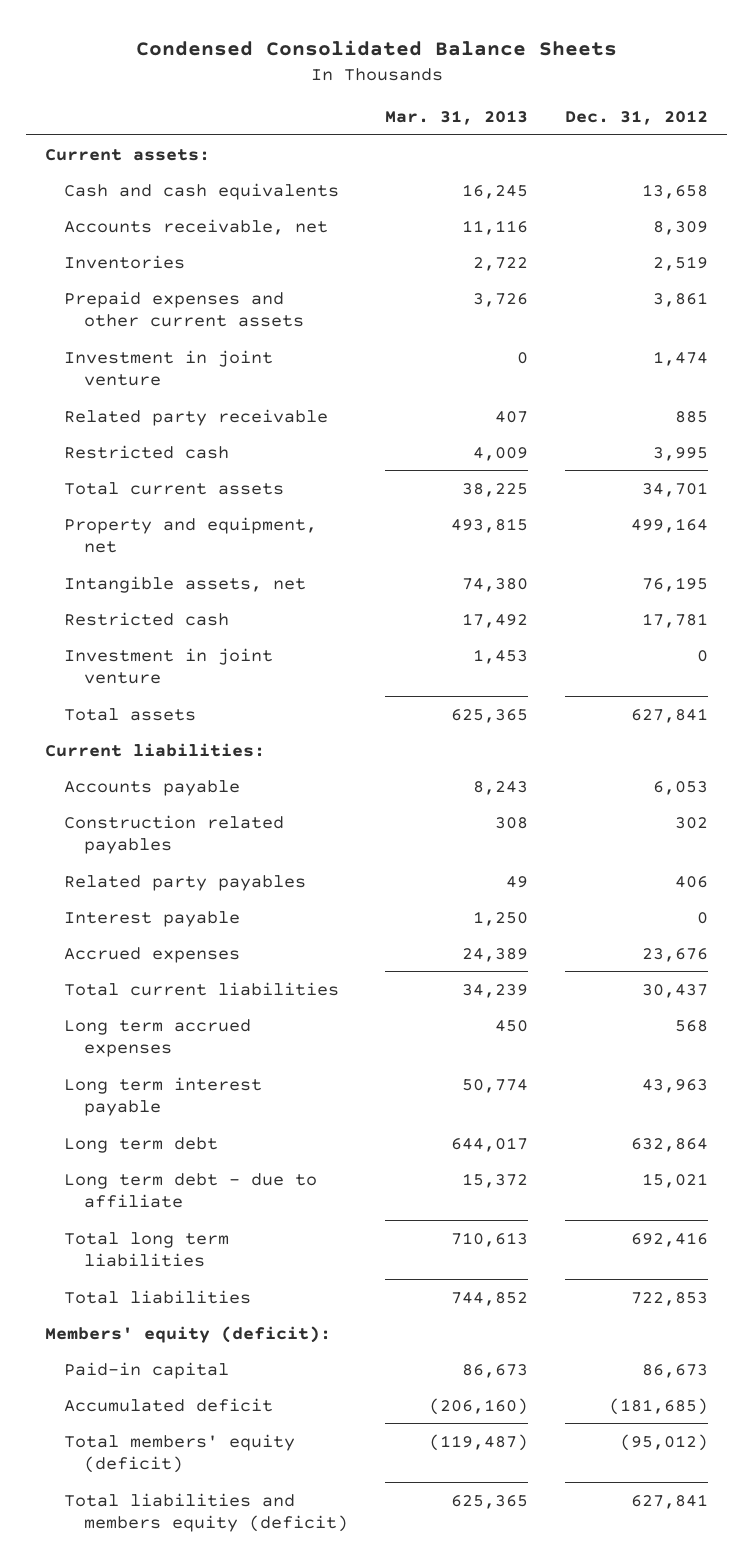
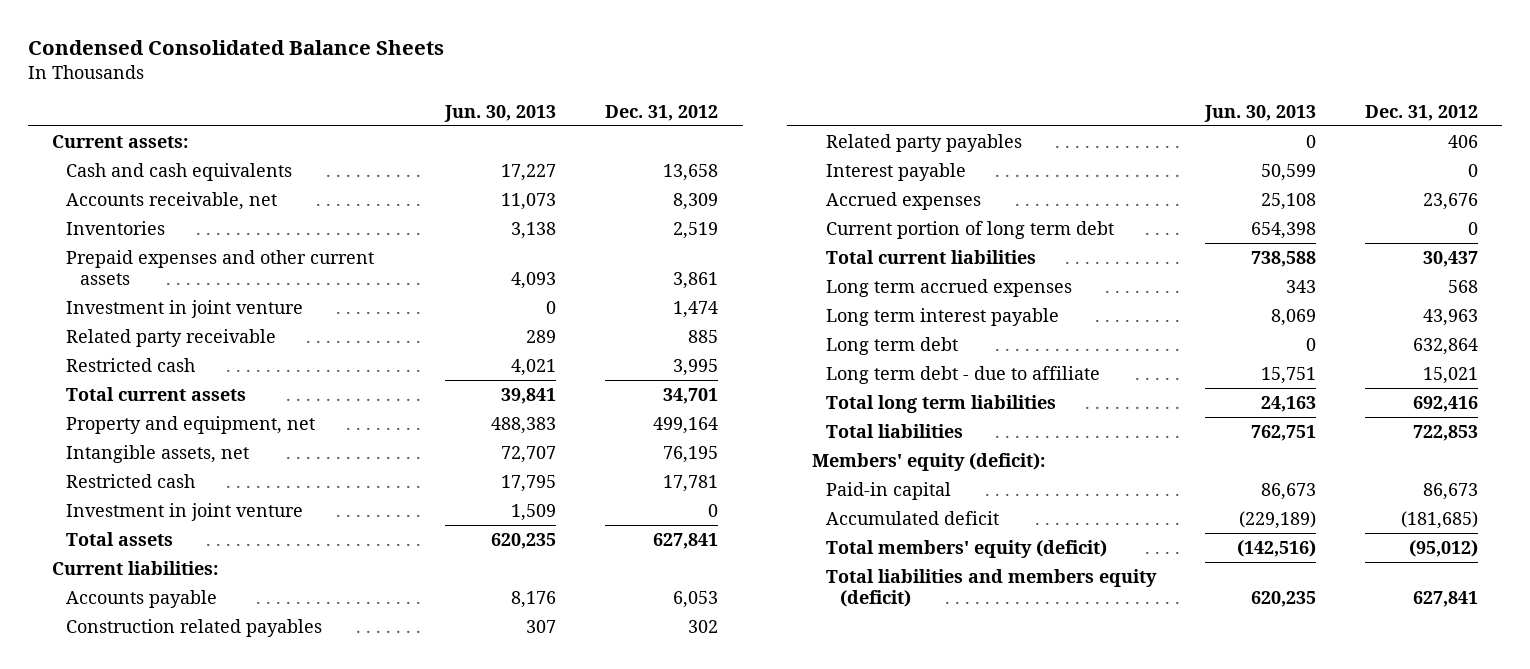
[385,110,529,126] Mar. 31, 2013 -> none
none -> [444,104,557,122] Jun. 30, 2013
none -> [825,220,1114,239] Current portion of long term debt

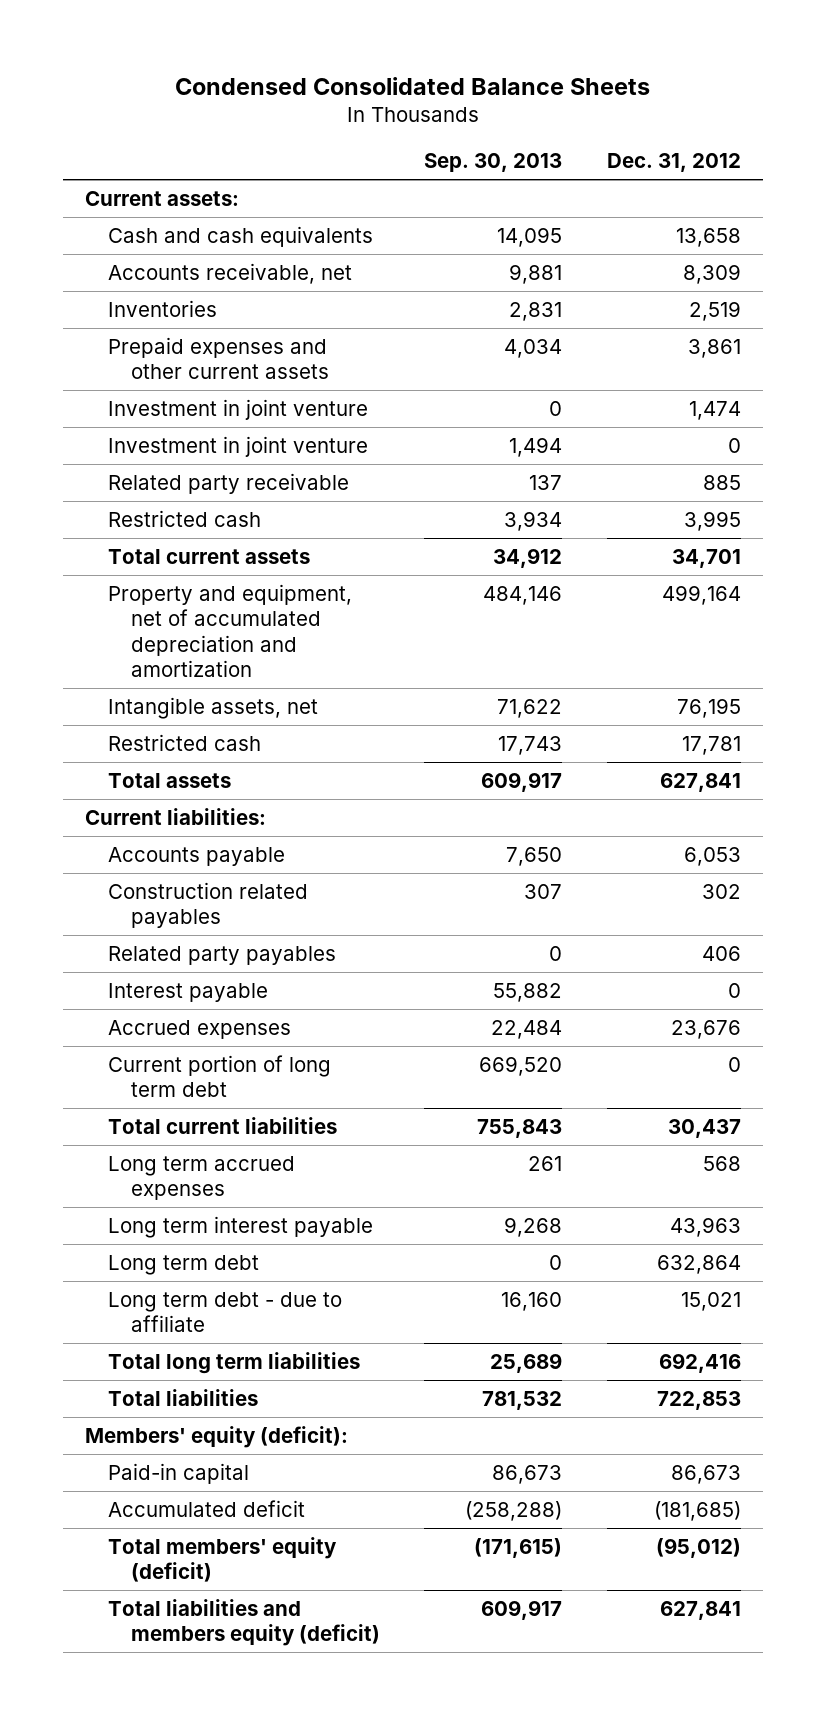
[444,104,557,122] Jun. 30, 2013 -> none
none -> [424,153,563,173] Sep. 30, 2013
[65,502,303,521] Investment in joint venture -> [107,435,368,457] Investment in joint venture
[65,415,315,434] Property and equipment, net -> [107,583,352,677] Property and equipment, net of accumulated depreciation and amortization

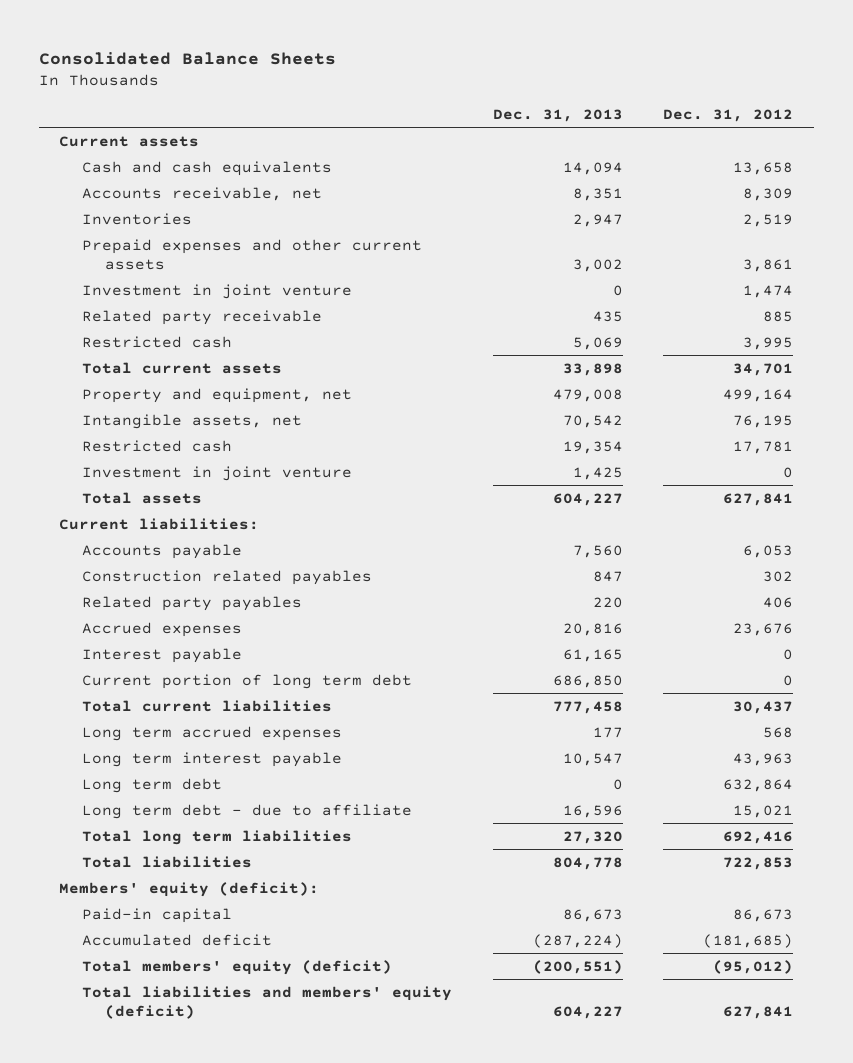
[174,76,650,95] Condensed Consolidated Balance Sheets -> [39,51,337,65] Consolidated Balance Sheets
[424,153,563,173] Sep. 30, 2013 -> none
none -> [492,108,623,122] Dec. 31, 2013
[85,190,240,206] Current assets: -> [59,135,200,147] Current assets
[107,583,352,677] Property and equipment, net of accumulated depreciation and amortization -> [82,387,353,403] Property and equipment, net
[107,435,368,457] Investment in joint venture -> [82,465,353,481] Investment in joint venture
[107,982,268,1002] Interest payable -> [82,647,243,663] Interest payable
[107,1598,380,1647] Total liabilities and members equity (deficit) -> [82,985,453,1019] Total liabilities and members' equity (deficit)

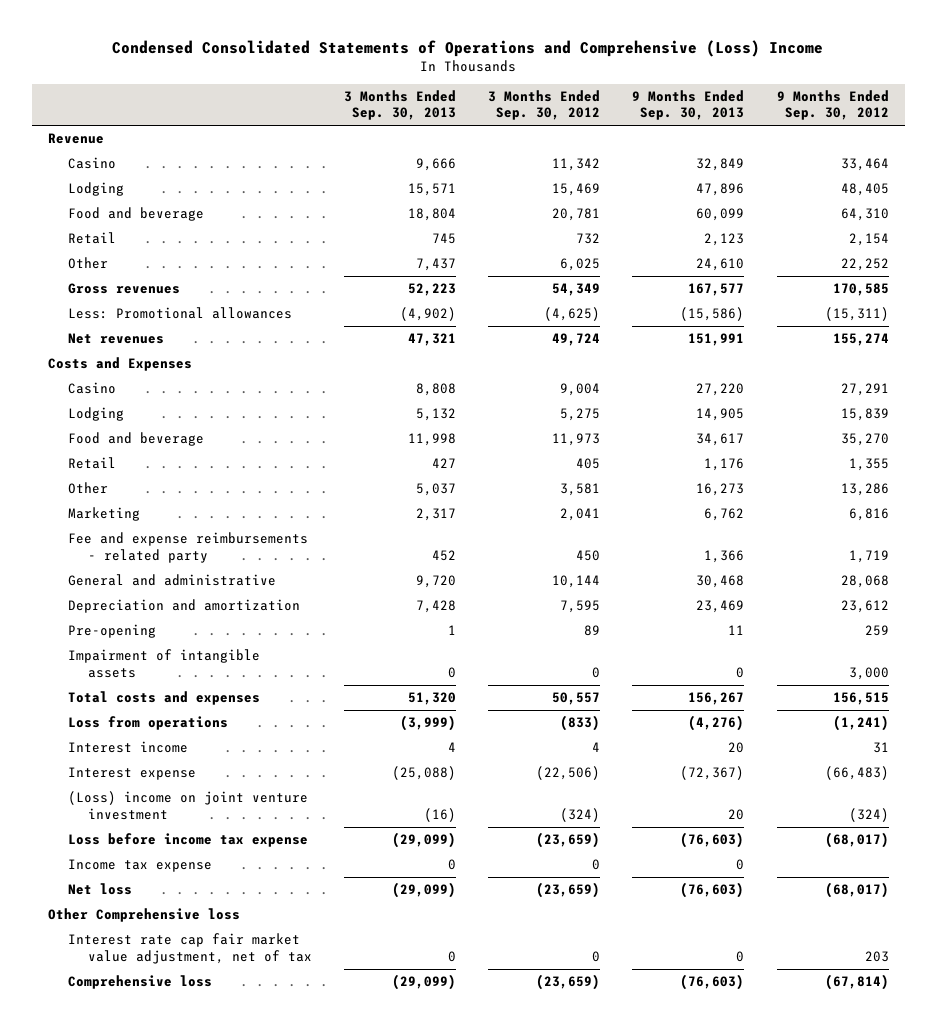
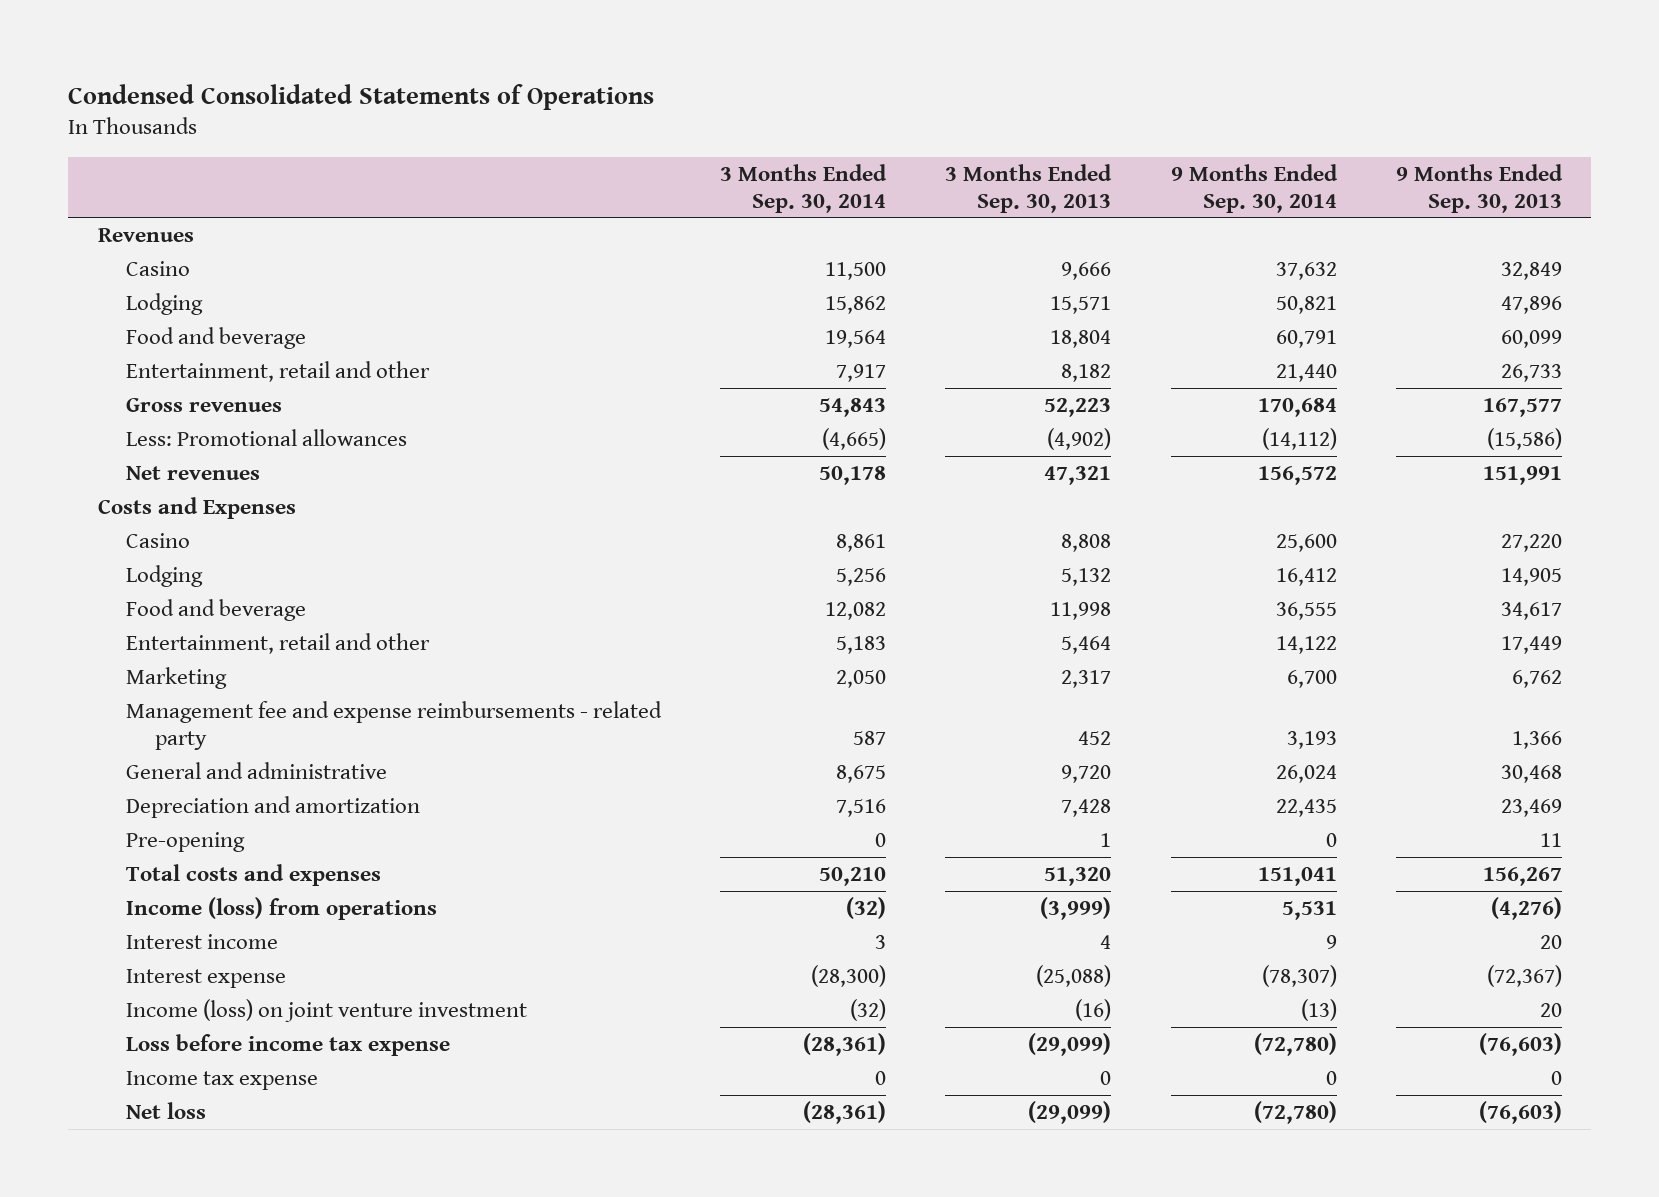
[112,39,824,57] Condensed Consolidated Statements of Operations and Comprehensive (Loss) Income -> [68,83,655,110] Condensed Consolidated Statements of Operations
[488,90,601,121] 3 Months Ended Sep. 30, 2012 -> none
[776,90,889,121] 9 Months Ended Sep. 30, 2012 -> none
none -> [720,164,888,213] 3 Months Ended Sep. 30, 2014
none -> [1170,164,1338,213] 9 Months Ended Sep. 30, 2014
[48,133,105,145] Revenue -> [97,228,194,243] Revenues
[67,232,116,245] Retail -> none
[67,257,108,270] Other -> none
none -> [126,361,431,383] Entertainment, retail and other
[67,457,116,470] Retail -> none
[67,482,108,495] Other -> none
none -> [126,633,431,655] Entertainment, retail and other
[67,532,308,563] Fee and expense reimbursements - related party -> [126,701,663,750] Management fee and expense reimbursements - related party
[67,649,260,678] Impairment of intangible assets -> none
[67,716,228,731] Loss from operations -> [126,897,438,921] Income (loss) from operations
[67,791,308,820] (Loss) income on joint venture investment -> [126,999,528,1023] Income (loss) on joint venture investment
[48,908,241,923] Other Comprehensive loss -> none
[67,933,312,964] Interest rate cap fair market value adjustment, net of tax -> none
[67,975,212,990] Comprehensive loss -> none

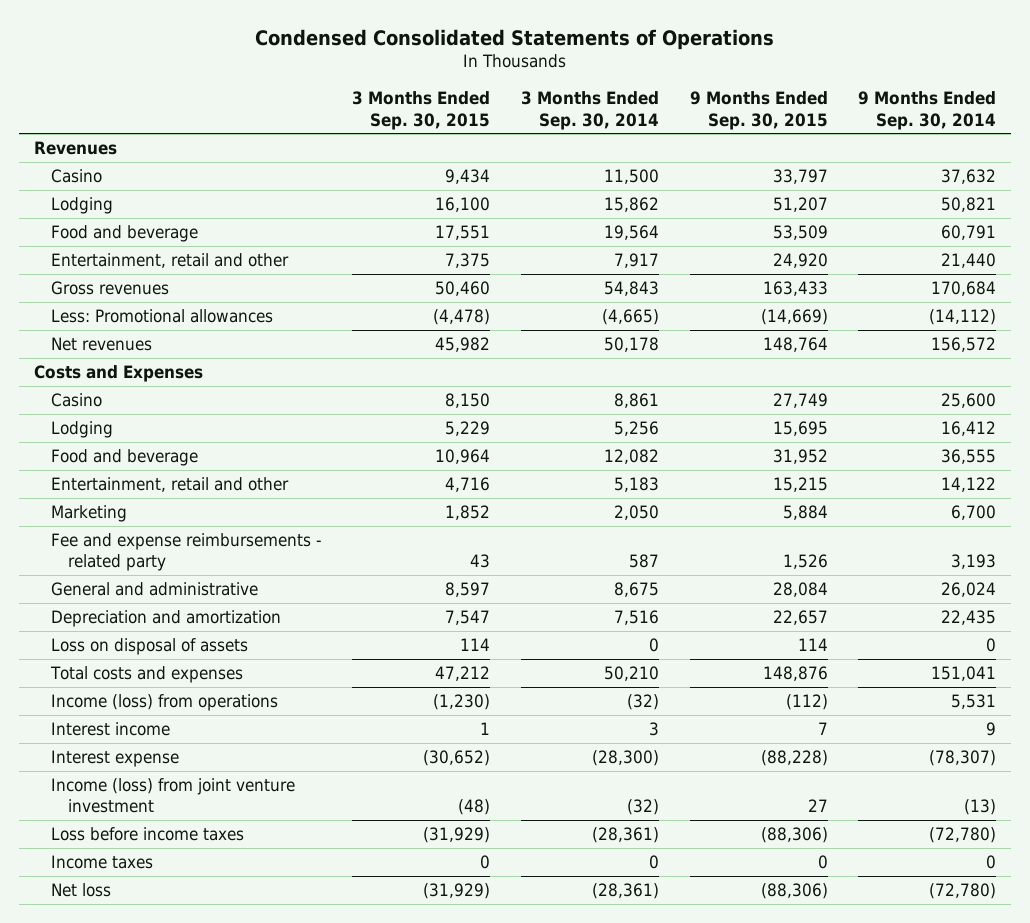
[945,164,1113,213] 3 Months Ended Sep. 30, 2013 -> none
[1395,164,1563,213] 9 Months Ended Sep. 30, 2013 -> none
none -> [352,91,491,130] 3 Months Ended Sep. 30, 2015
none -> [689,91,828,130] 9 Months Ended Sep. 30, 2015
[126,701,663,750] Management fee and expense reimbursements - related party -> [50,532,322,572] Fee and expense reimbursements - related party
[126,832,246,853] Pre-opening -> none
none -> [50,637,248,655] Loss on disposal of assets
[126,999,528,1023] Income (loss) on joint venture investment -> [50,777,295,814] Income (loss) from joint venture investment
[126,1034,451,1057] Loss before income tax expense -> [50,826,244,841] Loss before income taxes
[126,1071,319,1091] Income tax expense -> [50,854,153,869] Income taxes

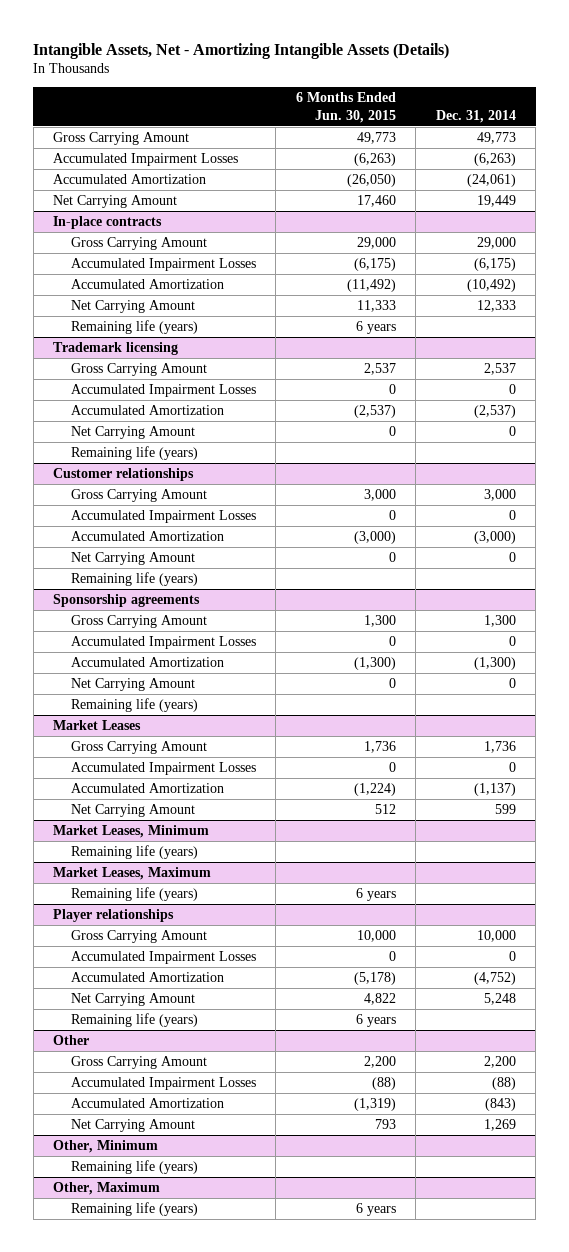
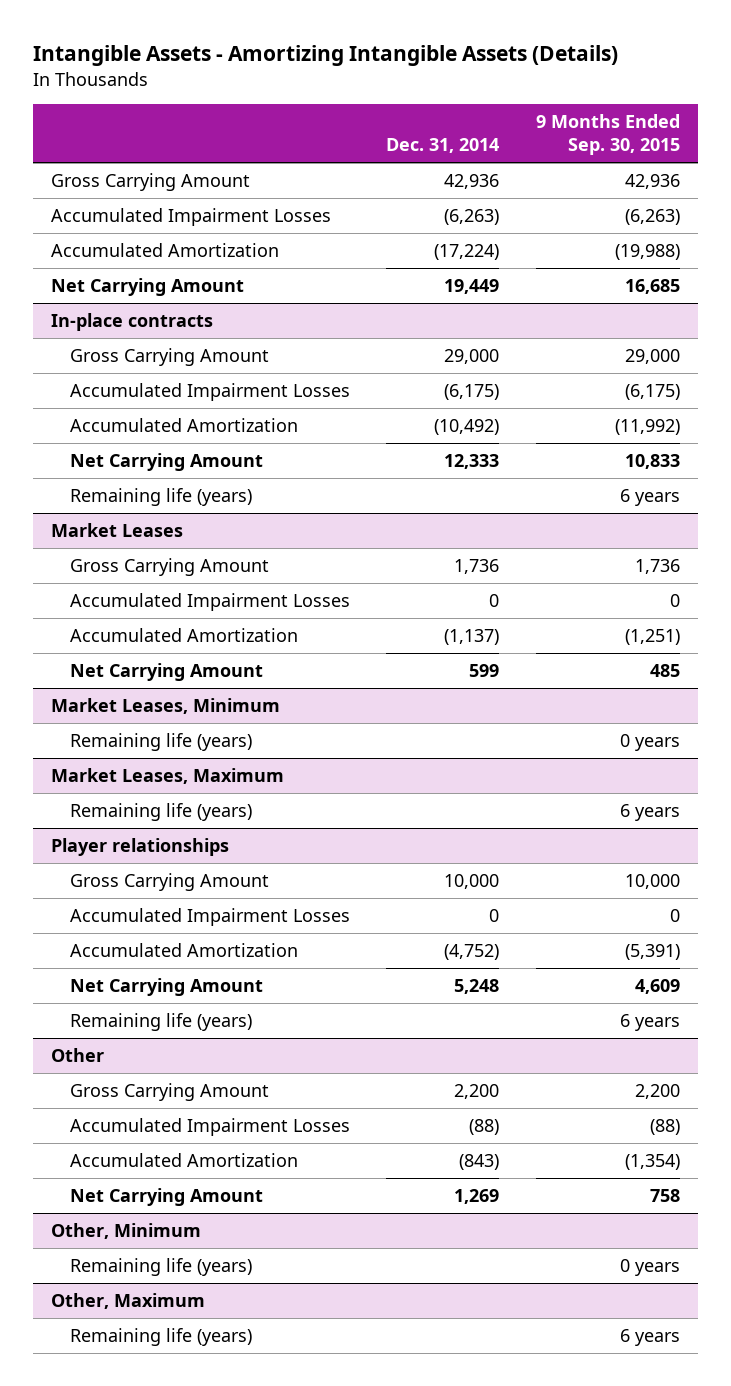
[33,42,450,59] Intangible Assets, Net - Amortizing Intangible Assets (Details) -> [33,45,619,67] Intangible Assets - Amortizing Intangible Assets (Details)
[295,92,396,123] 6 Months Ended Jun. 30, 2015 -> none
none -> [535,113,680,156] 9 Months Ended Sep. 30, 2015
[476,132,516,145] 49,773 -> [444,174,500,190] 42,936
[466,174,516,188] (24,061) -> [434,244,500,261] (17,224)
[53,342,179,356] Trademark licensing -> none
[70,363,207,377] Gross Carrying Amount -> none
[70,384,256,398] Accumulated Impairment Losses -> none
[70,405,224,416] Accumulated Amortization -> none
[70,426,195,440] Net Carrying Amount -> none
[70,446,198,461] Remaining life (years) -> none
[53,468,195,482] Customer relationships -> none
[70,489,207,503] Gross Carrying Amount -> none
[70,510,256,524] Accumulated Impairment Losses -> none
[70,531,224,542] Accumulated Amortization -> none
[70,552,195,566] Net Carrying Amount -> none
[70,572,198,587] Remaining life (years) -> none
[53,594,201,608] Sponsorship agreements -> none
[70,615,207,629] Gross Carrying Amount -> none
[70,636,256,650] Accumulated Impairment Losses -> none
[70,657,224,668] Accumulated Amortization -> none
[70,678,195,692] Net Carrying Amount -> none
[70,698,198,713] Remaining life (years) -> none

